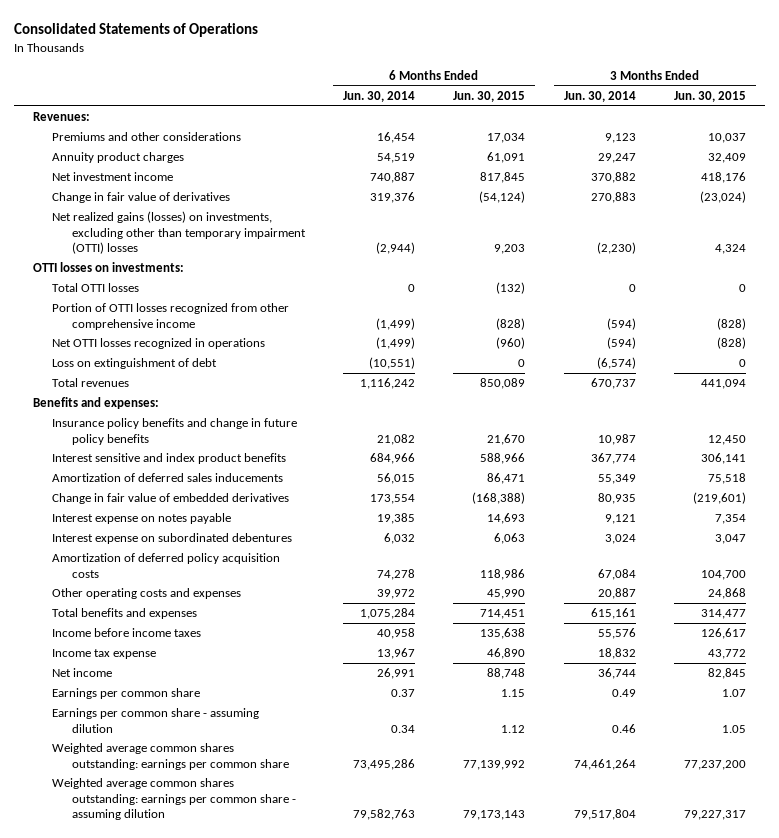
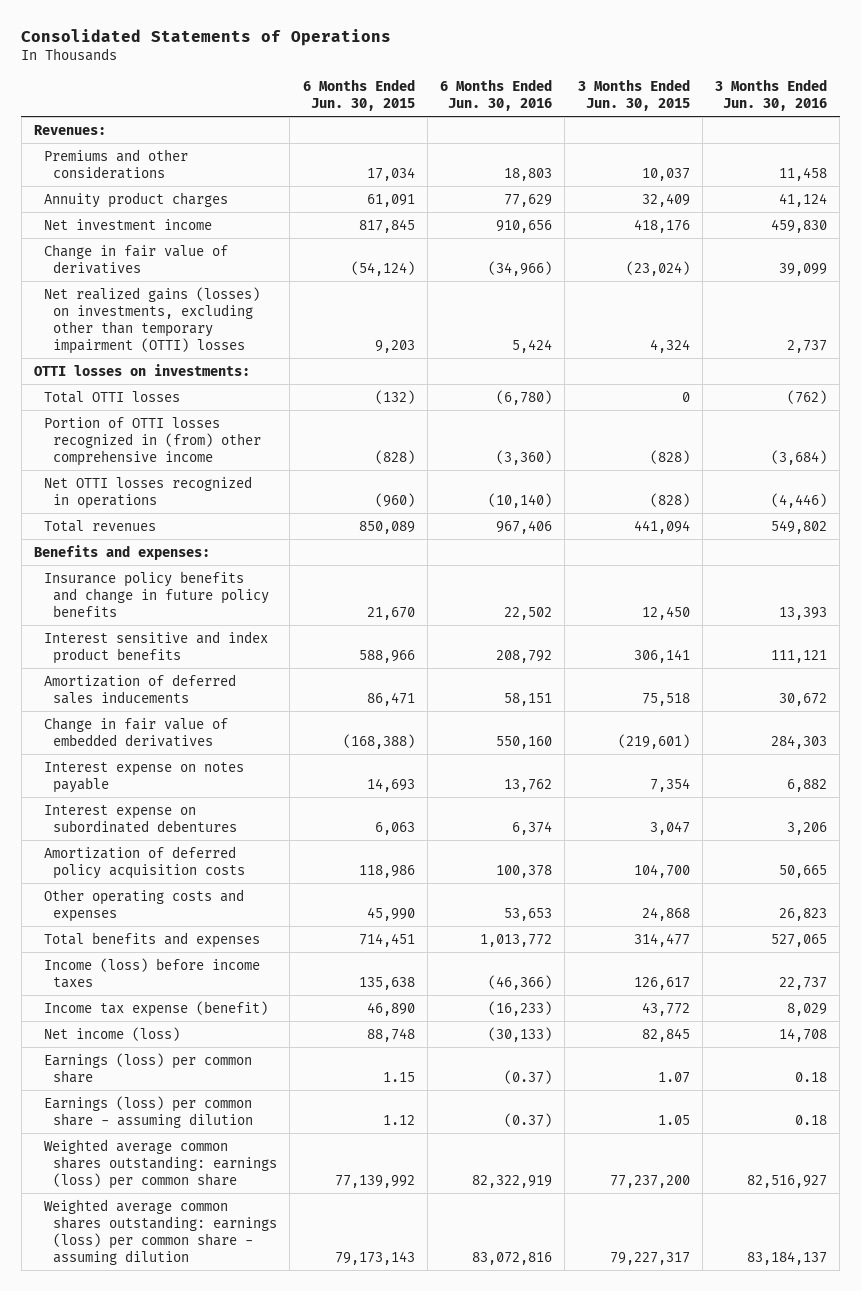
[343,90,416,102] Jun. 30, 2014 -> none
[563,90,636,102] Jun. 30, 2014 -> none
none -> [440,78,553,111] 6 Months Ended Jun. 30, 2016
none -> [715,78,828,111] 3 Months Ended Jun. 30, 2016
[52,303,290,330] Portion of OTTI losses recognized from other comprehensive income -> [43,416,262,466] Portion of OTTI losses recognized in (from) other comprehensive income
[52,358,218,370] Loss on extinguishment of debt -> none
[52,628,202,638] Income before income taxes -> [43,957,260,988] Income (loss) before income taxes
[52,649,157,660] Income tax expense -> [43,1000,268,1017] Income tax expense (benefit)
[52,668,113,678] Net income -> [43,1026,180,1041] Net income (loss)
[52,688,201,700] Earnings per common share -> [43,1052,252,1083] Earnings (loss) per common share
[52,708,260,733] Earnings per common share - assuming dilution -> [43,1095,254,1128] Earnings (loss) per common share - assuming dilution
[52,743,289,770] Weighted average common shares outstanding: earnings per common share -> [43,1138,278,1189] Weighted average common shares outstanding: earnings (loss) per common share
[52,778,296,820] Weighted average common shares outstanding: earnings per common share - assuming dilution -> [43,1198,278,1265] Weighted average common shares outstanding: earnings (loss) per common share - assuming dilution

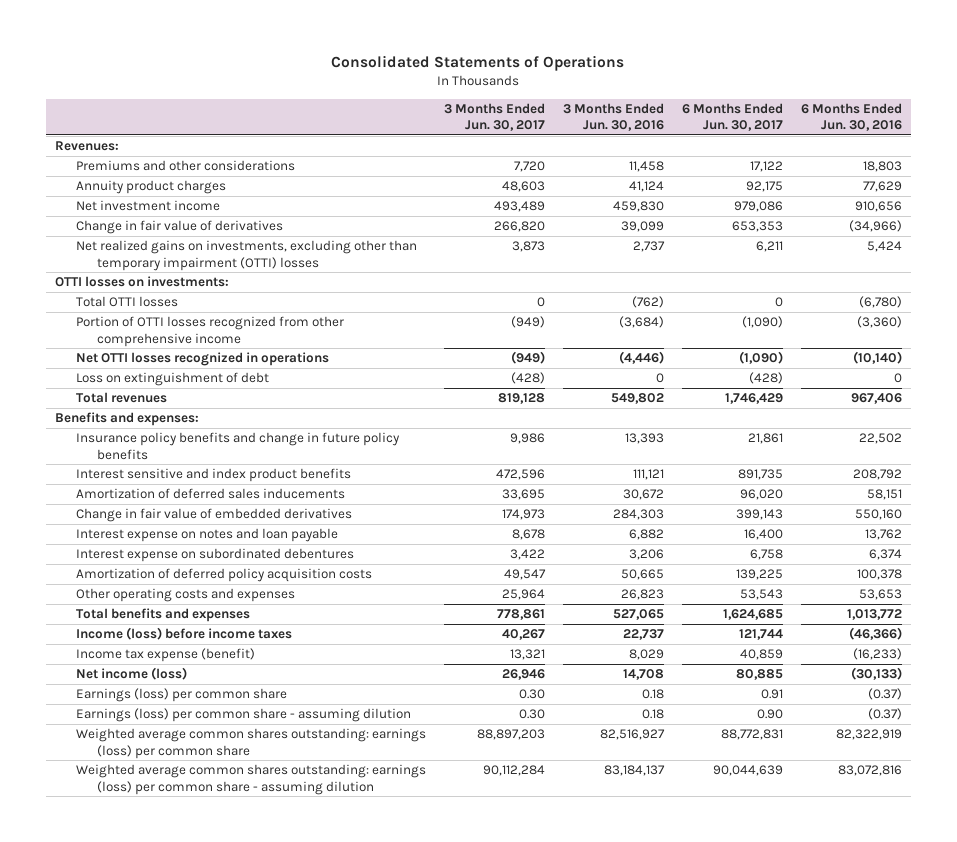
[302,78,415,111] 6 Months Ended Jun. 30, 2015 -> none
[577,78,690,111] 3 Months Ended Jun. 30, 2015 -> none
none -> [443,102,545,132] 3 Months Ended Jun. 30, 2017
none -> [681,102,783,132] 6 Months Ended Jun. 30, 2017
[43,286,260,354] Net realized gains (losses) on investments, excluding other than temporary impairment (OTTI) losses -> [76,240,418,271] Net realized gains on investments, excluding other than temporary impairment (OTTI) losses
[43,416,262,466] Portion of OTTI losses recognized in (from) other comprehensive income -> [76,316,345,347] Portion of OTTI losses recognized from other comprehensive income
none -> [76,372,270,387] Loss on extinguishment of debt
[43,761,244,793] Interest expense on notes payable -> [76,528,339,543] Interest expense on notes and loan payable

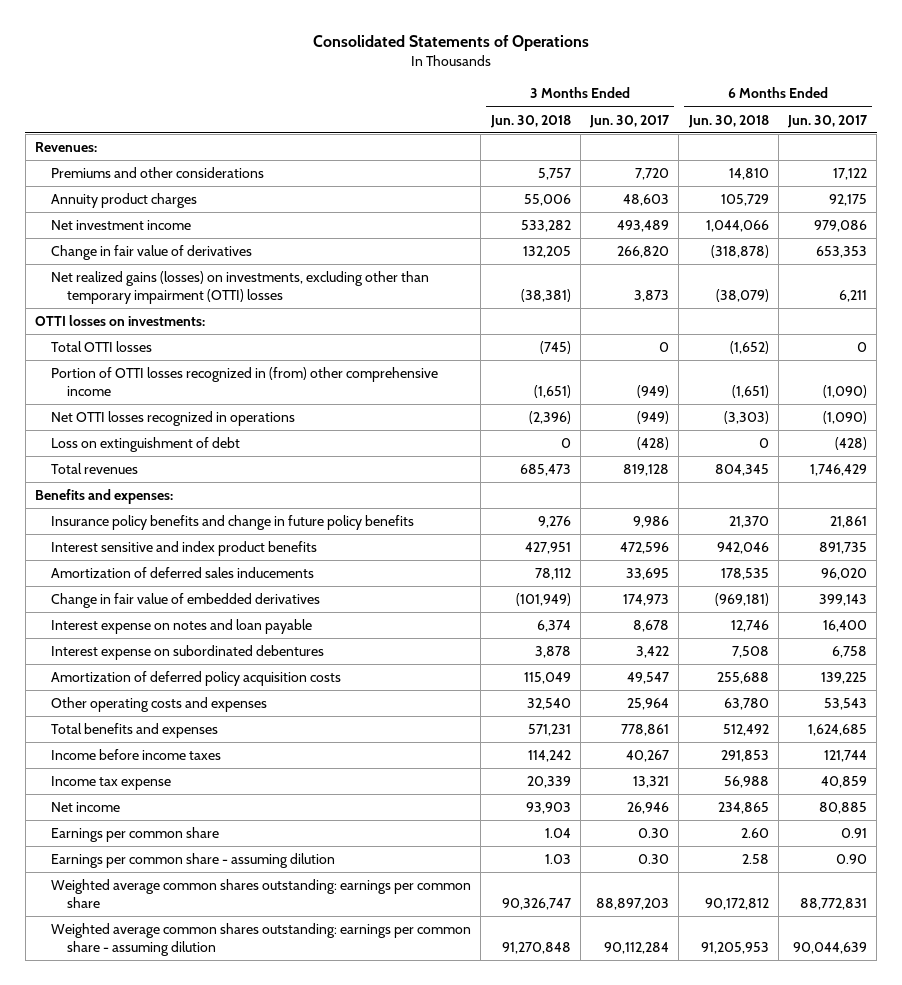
[562,102,664,132] 3 Months Ended Jun. 30, 2016 -> none
[800,102,902,132] 6 Months Ended Jun. 30, 2016 -> none
none -> [489,114,571,128] Jun. 30, 2018
none -> [687,114,769,128] Jun. 30, 2018
[76,240,418,271] Net realized gains on investments, excluding other than temporary impairment (OTTI) losses -> [51,271,430,305] Net realized gains (losses) on investments, excluding other than temporary impairment (OTTI) losses
[76,316,345,347] Portion of OTTI losses recognized from other comprehensive income -> [51,367,439,397] Portion of OTTI losses recognized in (from) other comprehensive income
[76,627,293,641] Income (loss) before income taxes -> [51,749,222,761] Income before income taxes
[76,648,256,663] Income tax expense (benefit) -> [51,776,172,791] Income tax expense
[76,667,188,681] Net income (loss) -> [51,802,121,813] Net income
[76,688,288,703] Earnings (loss) per common share -> [51,827,220,843] Earnings per common share
[76,708,412,723] Earnings (loss) per common share - assuming dilution -> [51,853,336,869] Earnings per common share - assuming dilution
[76,728,427,759] Weighted average common shares outstanding: earnings (loss) per common share -> [51,879,472,909] Weighted average common shares outstanding: earnings per common share
[76,764,427,795] Weighted average common shares outstanding: earnings (loss) per common share - assuming dilution -> [51,923,472,957] Weighted average common shares outstanding: earnings per common share - assuming dilution

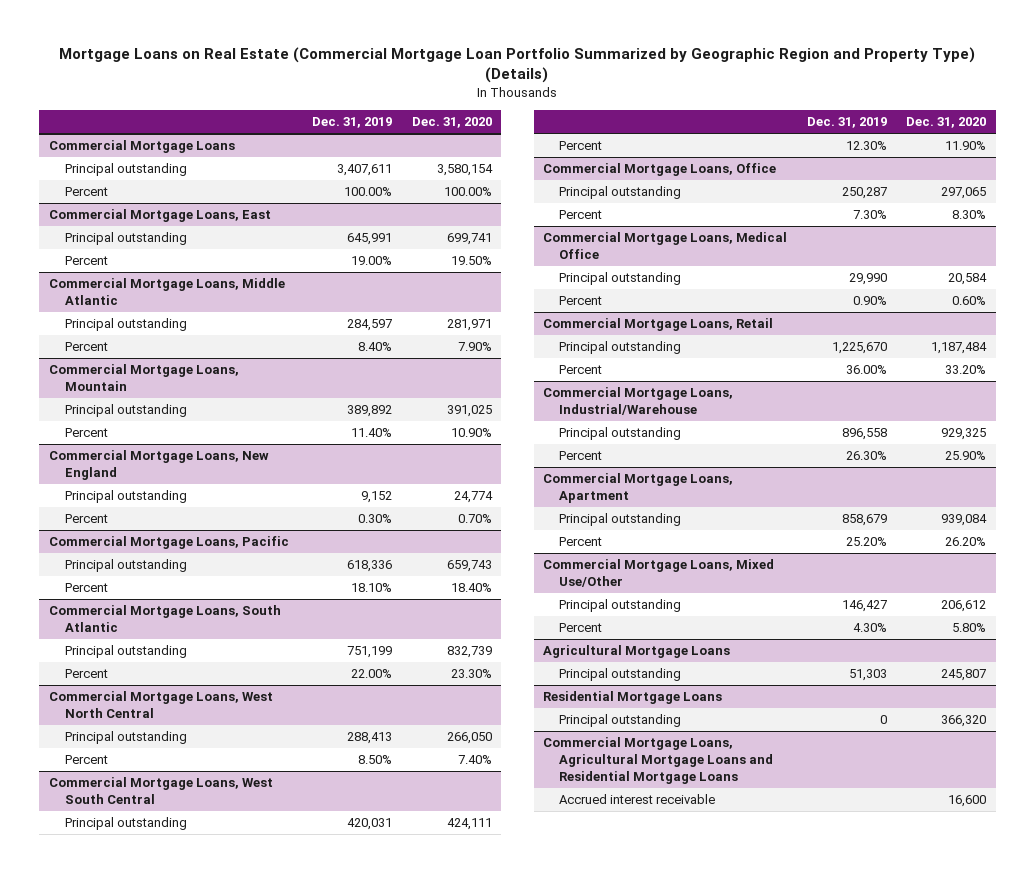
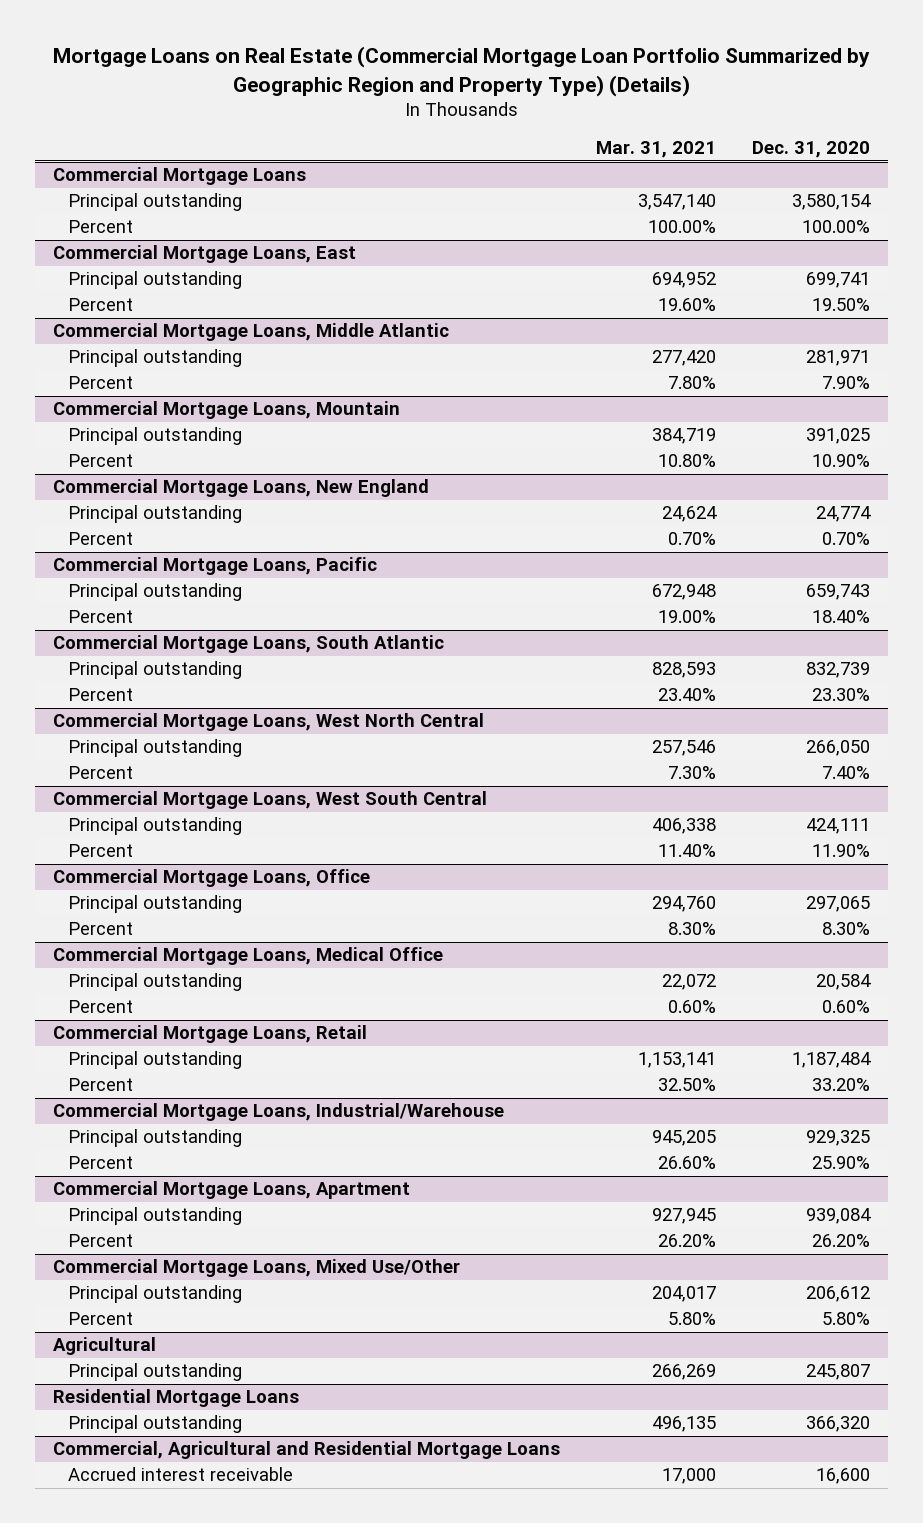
[312,117,393,129] Dec. 31, 2019 -> none
none -> [596,141,717,159] Mar. 31, 2021
[543,645,731,659] Agricultural Mortgage Loans -> [52,1337,156,1356] Agricultural
[543,737,774,784] Commercial Mortgage Loans, Agricultural Mortgage Loans and Residential Mortgage Loans -> [52,1441,560,1460] Commercial, Agricultural and Residential Mortgage Loans

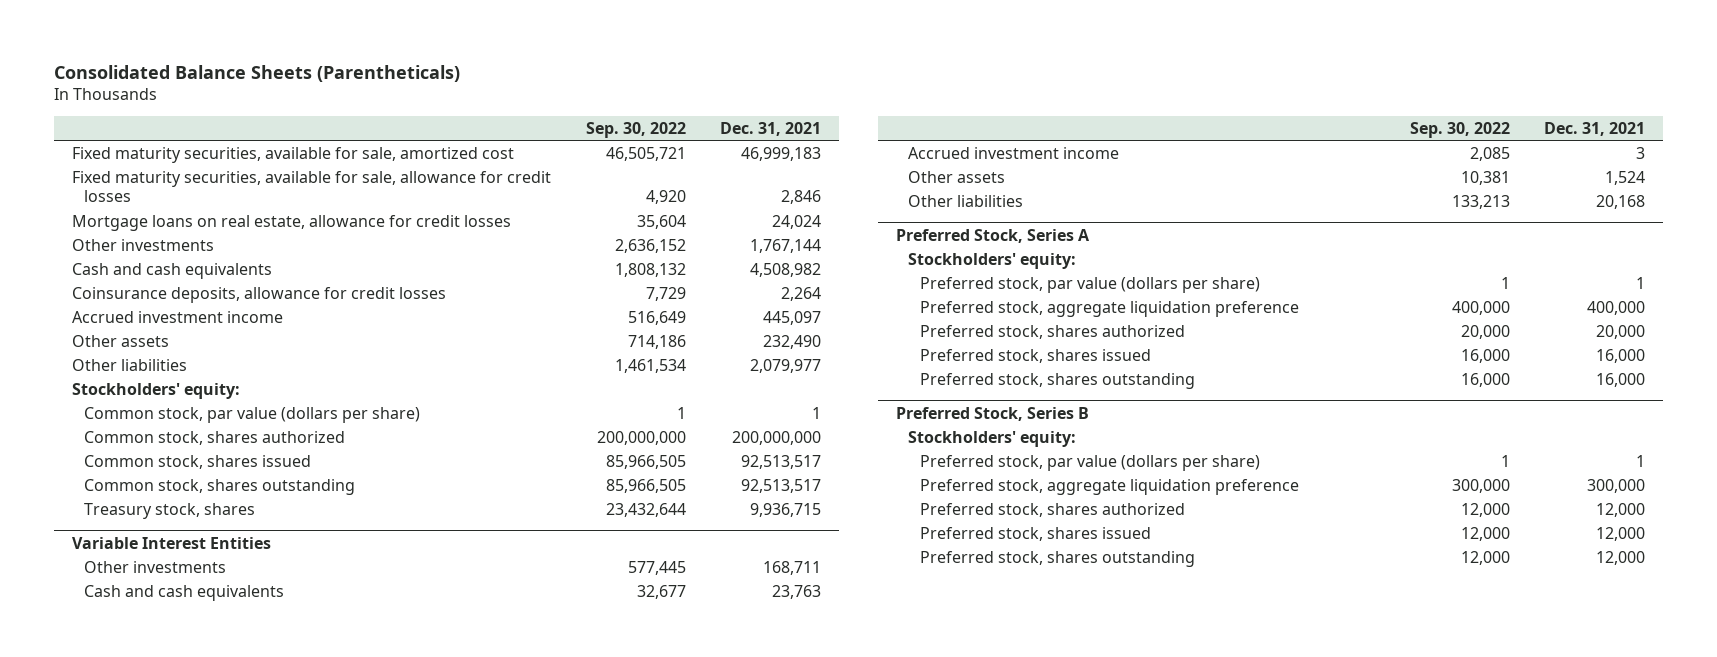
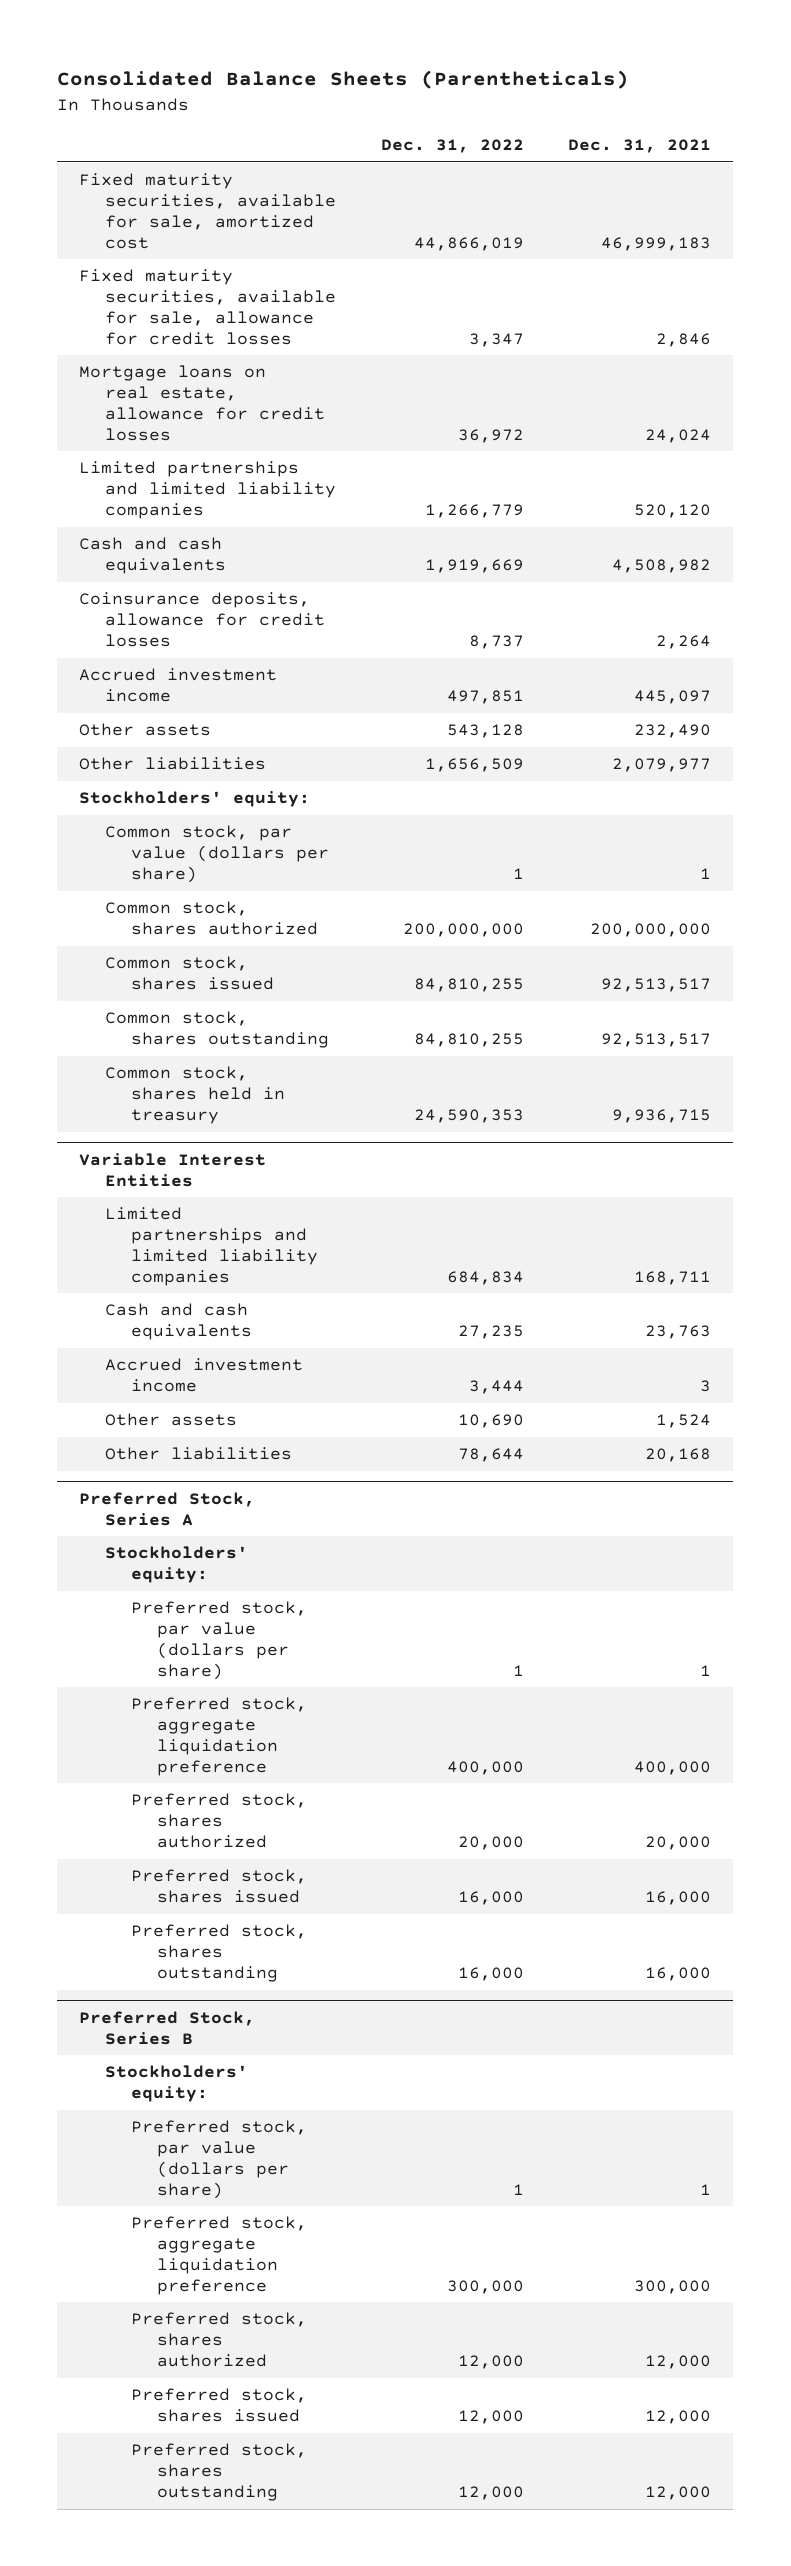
[585,121,686,138] Sep. 30, 2022 -> none
none -> [380,139,524,154] Dec. 31, 2022
[71,238,214,251] Other investments -> none
none -> [79,461,337,519] Limited partnerships and limited liability companies
[84,502,256,519] Treasury stock, shares -> [105,1066,286,1124] Common stock, shares held in treasury
[84,560,227,573] Other investments -> [105,1207,319,1286] Limited partnerships and limited liability companies

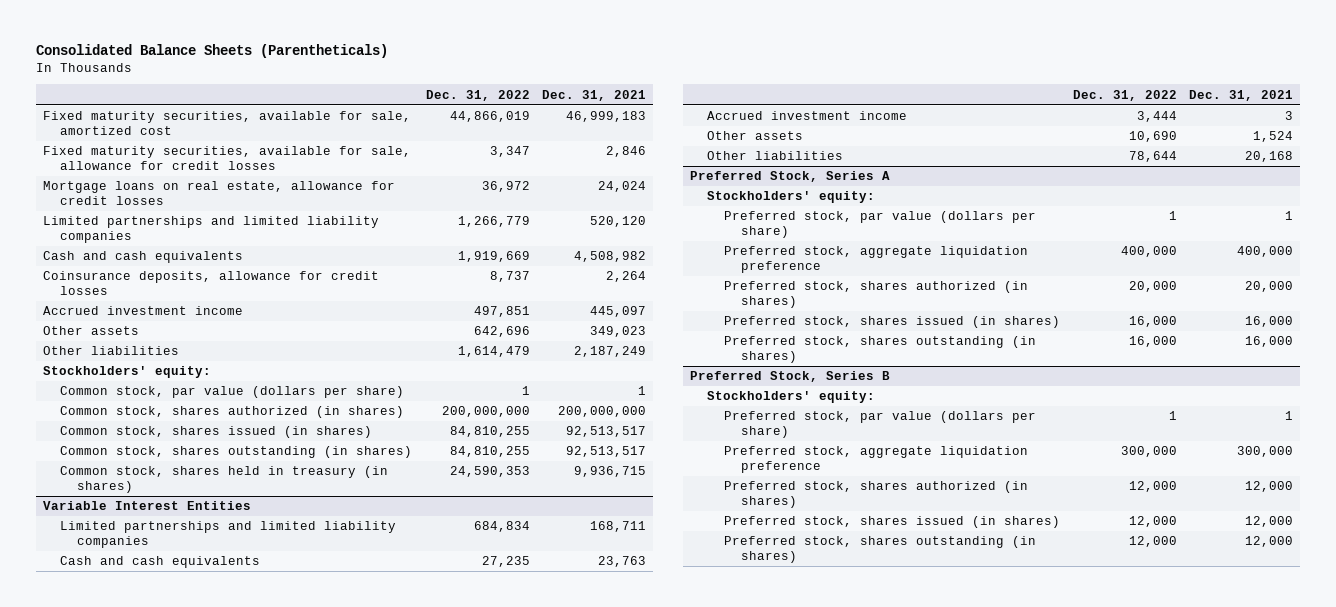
[446,724,524,739] 543,128 -> [473,326,530,338] 642,696
[634,724,712,739] 232,490 -> [590,326,647,338] 349,023
[424,758,524,773] 1,656,509 -> [457,346,530,358] 1,614,479
[612,758,712,773] 2,079,977 -> [574,346,647,358] 2,187,249
[105,901,319,936] Common stock, shares authorized -> [59,406,404,419] Common stock, shares authorized (in shares)
[105,956,275,991] Common stock, shares issued -> [59,426,372,439] Common stock, shares issued (in shares)
[105,1011,330,1049] Common stock, shares outstanding -> [59,446,412,459] Common stock, shares outstanding (in shares)
[105,1066,286,1124] Common stock, shares held in treasury -> [59,466,388,494] Common stock, shares held in treasury (in shares)
[131,1793,308,1848] Preferred stock, shares authorized -> [724,281,1029,309] Preferred stock, shares authorized (in shares)
[131,1869,308,1904] Preferred stock, shares issued -> [724,316,1061,329] Preferred stock, shares issued (in shares)
[131,1924,308,1982] Preferred stock, shares outstanding -> [724,336,1037,364] Preferred stock, shares outstanding (in shares)
[131,2312,308,2367] Preferred stock, shares authorized -> [724,481,1029,509] Preferred stock, shares authorized (in shares)
[131,2388,308,2423] Preferred stock, shares issued -> [724,516,1061,529] Preferred stock, shares issued (in shares)
[131,2443,308,2501] Preferred stock, shares outstanding -> [724,536,1037,564] Preferred stock, shares outstanding (in shares)

